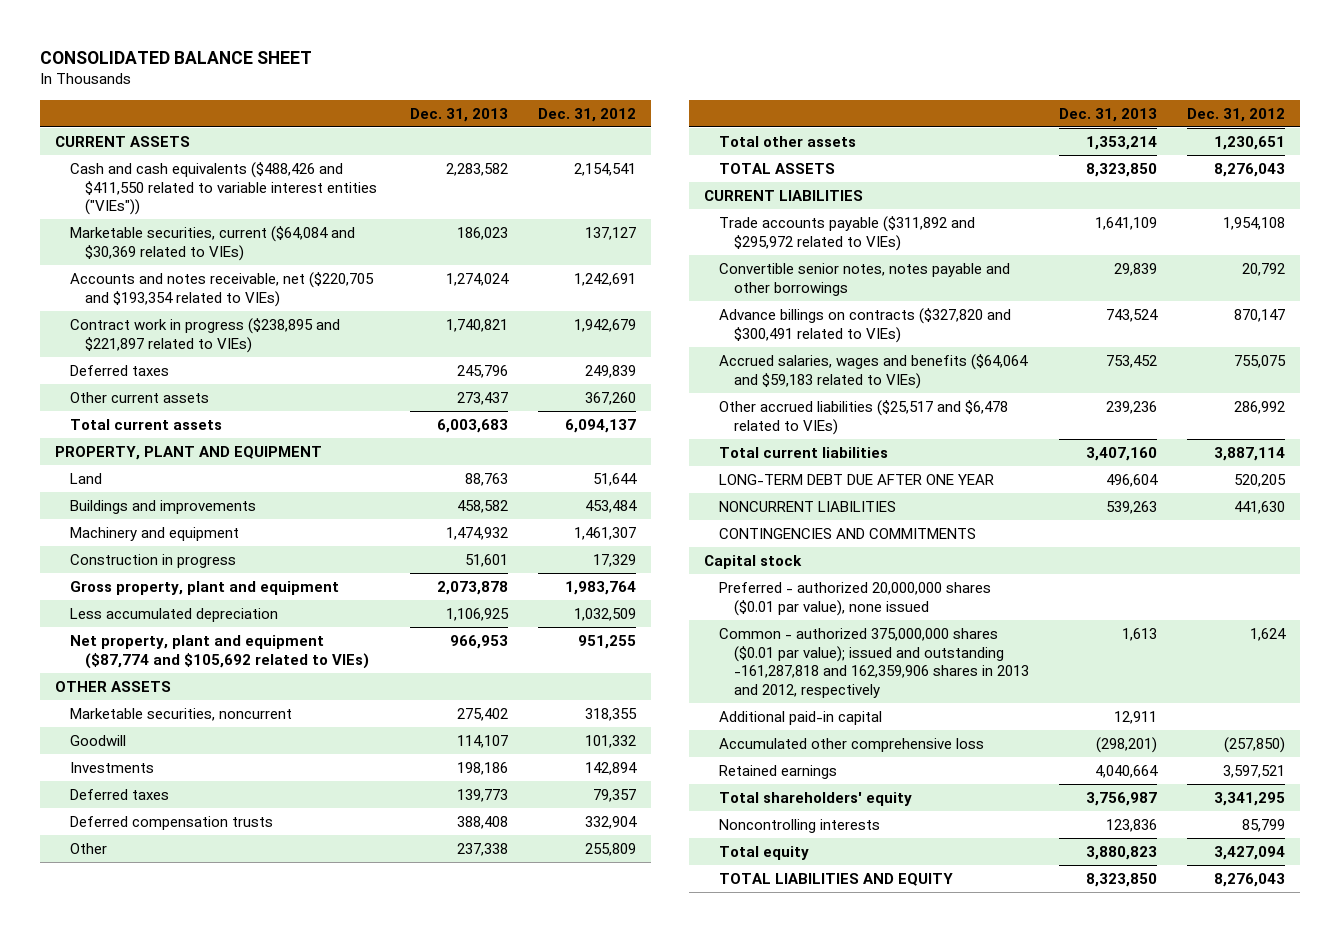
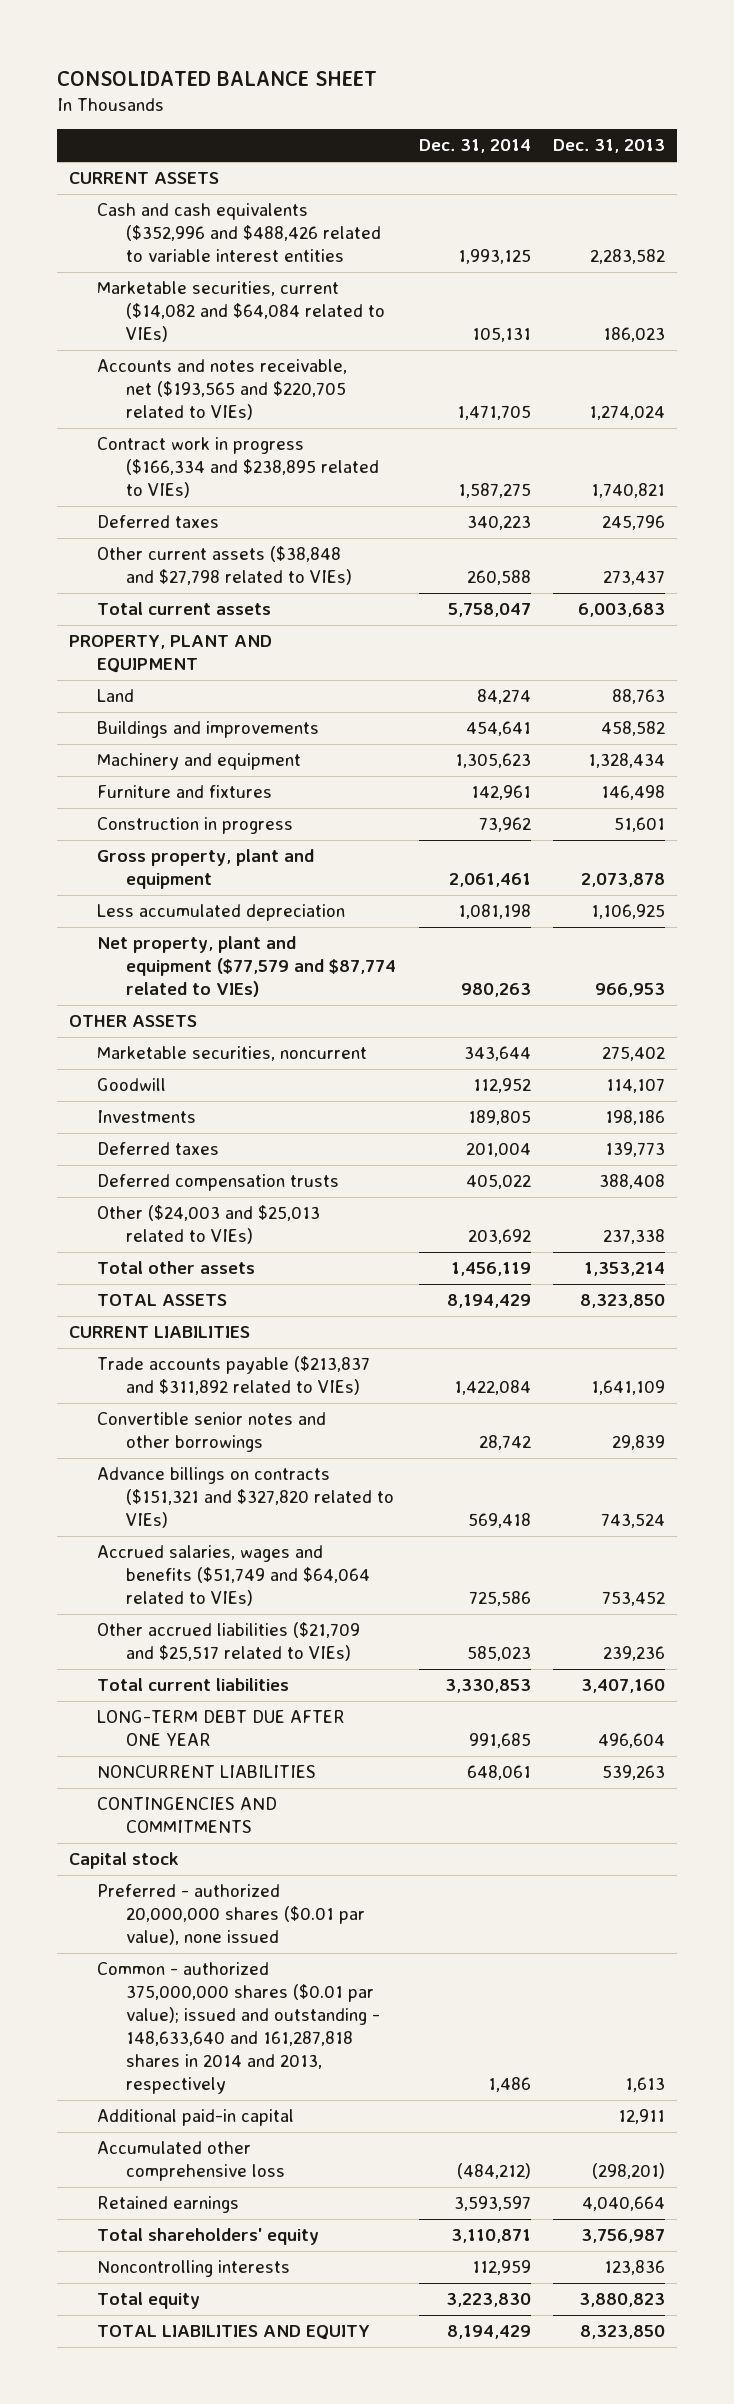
[538,107,637,122] Dec. 31, 2012 -> none
none -> [418,139,531,154] Dec. 31, 2014
[70,161,378,216] Cash and cash equivalents ($488,426 and $411,550 related to variable interest entities ("VIEs")) -> [97,203,381,263] Cash and cash equivalents ($352,996 and $488,426 related to variable interest entities
[70,225,356,261] Marketable securities, current ($64,084 and $30,369 related to VIEs) -> [97,281,385,343] Marketable securities, current ($14,082 and $64,084 related to VIEs)
[70,271,375,307] Accounts and notes receivable, net ($220,705 and $193,354 related to VIEs) -> [97,359,348,421] Accounts and notes receivable, net ($193,565 and $220,705 related to VIEs)
[70,317,341,353] Contract work in progress ($238,895 and $221,897 related to VIEs) -> [97,437,379,499] Contract work in progress ($166,334 and $238,895 related to VIEs)
[70,391,210,403] Other current assets -> [97,546,352,586] Other current assets ($38,848 and $27,798 related to VIEs)
[446,526,509,540] 1,474,932 -> [588,753,666,769] 1,328,434
none -> [97,785,273,799] Furniture and fixtures
[70,634,370,669] Net property, plant and equipment ($87,774 and $105,692 related to VIEs) -> [97,936,396,998] Net property, plant and equipment ($77,579 and $87,774 related to VIEs)
[70,842,108,854] Other -> [97,1205,321,1245] Other ($24,003 and $25,013 related to VIEs)
[718,215,975,251] Trade accounts payable ($311,892 and $295,972 related to VIEs) -> [97,1356,371,1396] Trade accounts payable ($213,837 and $311,892 related to VIEs)
[718,262,1010,296] Convertible senior notes, notes payable and other borrowings -> [97,1412,327,1453] Convertible senior notes and other borrowings
[718,307,1011,343] Advance billings on contracts ($327,820 and $300,491 related to VIEs) -> [97,1467,394,1529] Advance billings on contracts ($151,321 and $327,820 related to VIEs)
[718,353,1028,389] Accrued salaries, wages and benefits ($64,064 and $59,183 related to VIEs) -> [97,1545,370,1607] Accrued salaries, wages and benefits ($51,749 and $64,064 related to VIEs)
[718,399,1008,435] Other accrued liabilities ($25,517 and $6,478 related to VIEs) -> [97,1622,361,1662] Other accrued liabilities ($21,709 and $25,517 related to VIEs)
[718,627,1029,698] Common - authorized 375,000,000 shares ($0.01 par value); issued and outstanding -161,287,818 and 162,359,906 shares in 2013 and 2012, respectively -> [97,1962,380,2095] Common - authorized 375,000,000 shares ($0.01 par value); issued and outstanding - 148,633,640 and 161,287,818 shares in 2014 and 2013, respectively

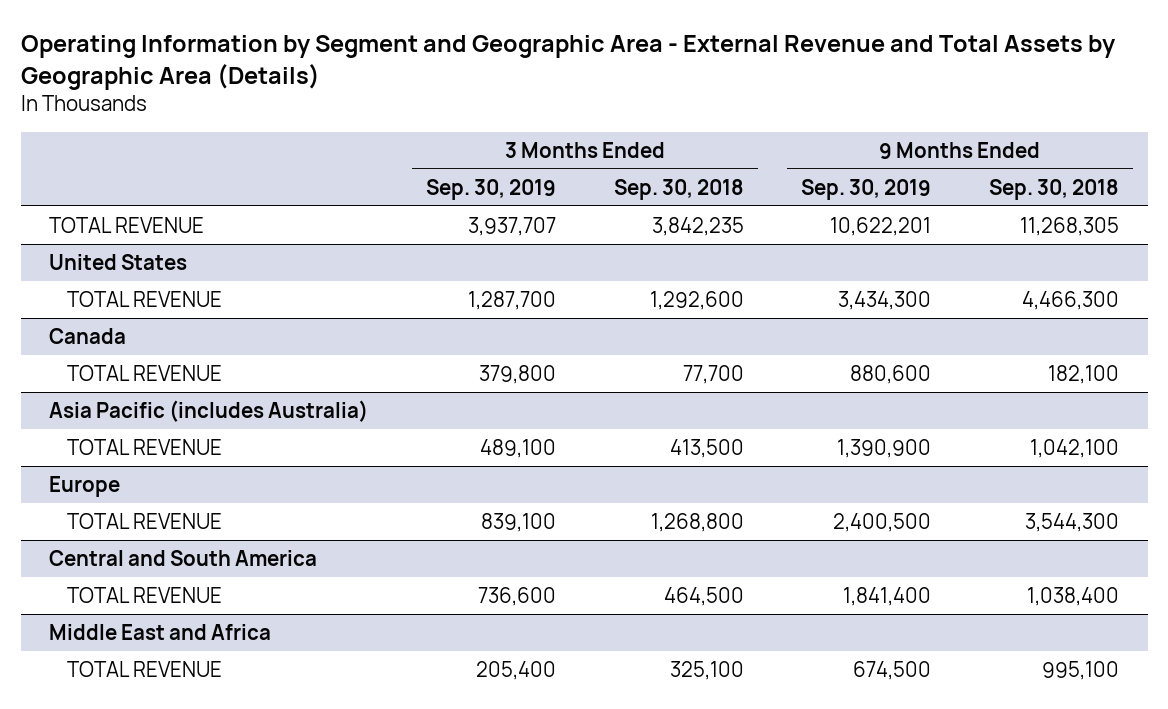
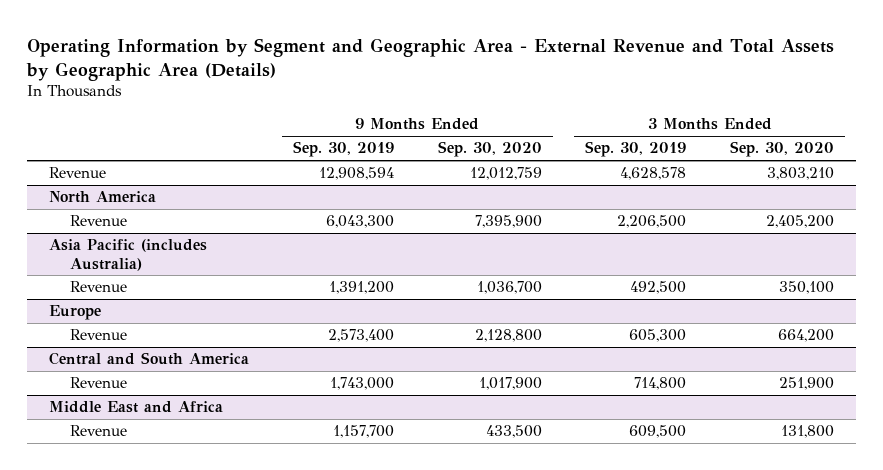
[613,178,744,200] Sep. 30, 2018 -> none
[988,178,1119,200] Sep. 30, 2018 -> none
none -> [437,141,542,158] Sep. 30, 2020
none -> [730,141,835,158] Sep. 30, 2020
[49,253,188,270] United States -> none
[49,327,127,344] Canada -> none
[67,364,223,381] TOTAL REVENUE -> none
[49,216,205,233] TOTAL REVENUE -> [49,167,107,179] Revenue
[468,216,557,236] 3,937,707 -> [620,167,687,181] 4,628,578
[830,216,932,236] 10,622,201 -> [319,167,395,181] 12,908,594
none -> [49,191,157,204] North America
[67,290,223,307] TOTAL REVENUE -> [69,215,127,227] Revenue
[468,290,557,310] 1,287,700 -> [617,215,687,229] 2,206,500
[838,290,932,310] 3,434,300 -> [326,215,395,229] 6,043,300
[67,438,223,455] TOTAL REVENUE -> [69,281,127,293] Revenue
[480,438,557,458] 489,100 -> [630,281,687,295] 492,500
[837,438,932,458] 1,390,900 -> [329,281,395,295] 1,391,200
[67,512,223,529] TOTAL REVENUE -> [69,329,127,341] Revenue
[481,512,557,532] 839,100 -> [629,329,687,343] 605,300
[833,512,932,532] 2,400,500 -> [328,329,395,343] 2,573,400
[67,586,223,603] TOTAL REVENUE -> [69,377,127,389] Revenue
[478,586,557,606] 736,600 -> [634,377,687,391] 714,800
[843,586,932,606] 1,841,400 -> [330,377,395,391] 1,743,000
[67,660,223,677] TOTAL REVENUE -> [69,425,127,437] Revenue
[476,660,557,680] 205,400 -> [629,425,687,439] 609,500
[853,660,932,680] 674,500 -> [333,425,395,439] 1,157,700

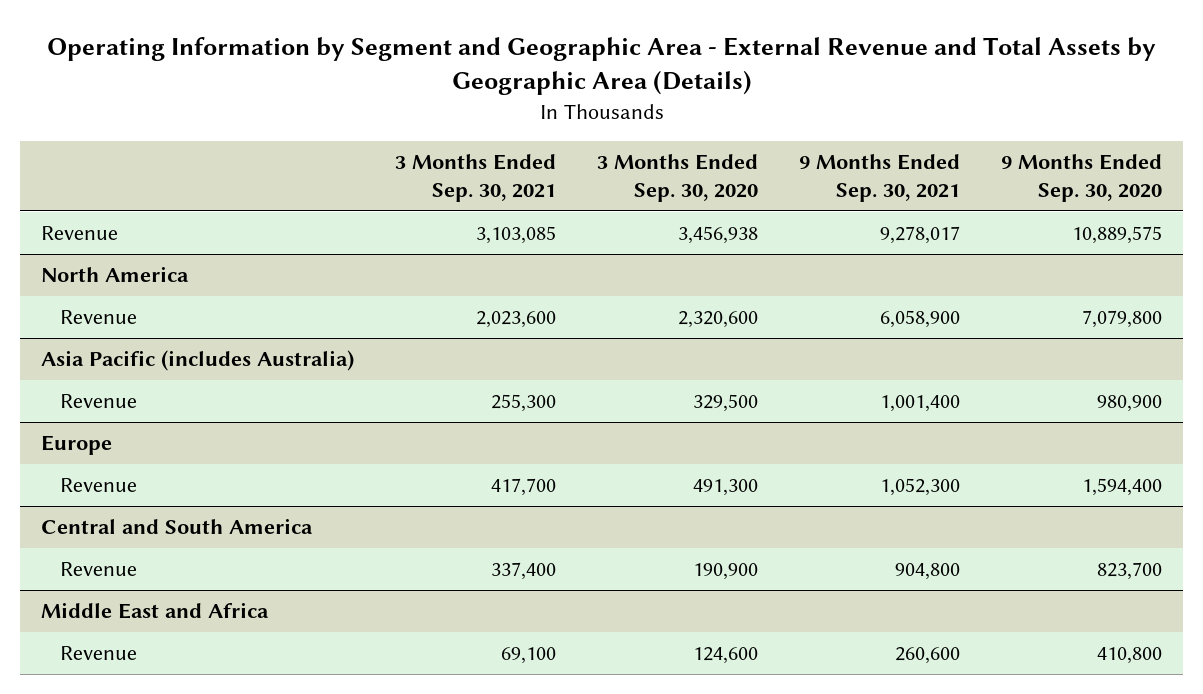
[293,141,395,158] Sep. 30, 2019 -> none
[585,141,687,158] Sep. 30, 2019 -> none
none -> [395,154,557,203] 3 Months Ended Sep. 30, 2021
none -> [799,154,961,203] 9 Months Ended Sep. 30, 2021
[469,167,542,181] 12,012,759 -> [1072,226,1163,245] 10,889,575
[767,167,835,181] 3,803,210 -> [678,226,759,245] 3,456,938
[474,215,542,229] 7,395,900 -> [1082,310,1163,329] 7,079,800
[766,215,835,229] 2,405,200 -> [678,311,759,329] 2,320,600
[476,281,542,295] 1,036,700 -> [1097,395,1163,413] 980,900
[779,281,835,295] 350,100 -> [693,394,759,413] 329,500
[474,329,542,343] 2,128,800 -> [1082,478,1163,497] 1,594,400
[778,329,835,343] 664,200 -> [693,479,759,497] 491,300
[478,377,542,391] 1,017,900 -> [1097,562,1163,581] 823,700
[779,377,835,391] 251,900 -> [693,563,759,581] 190,900
[485,425,542,439] 433,500 -> [1097,647,1163,665] 410,800
[781,425,835,439] 131,800 -> [693,647,759,665] 124,600

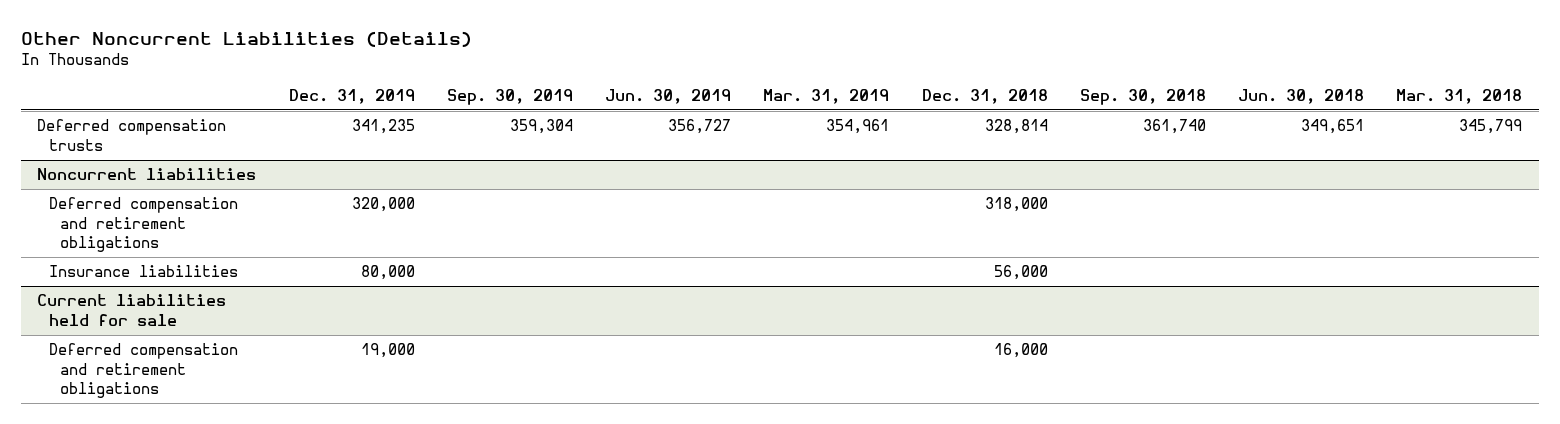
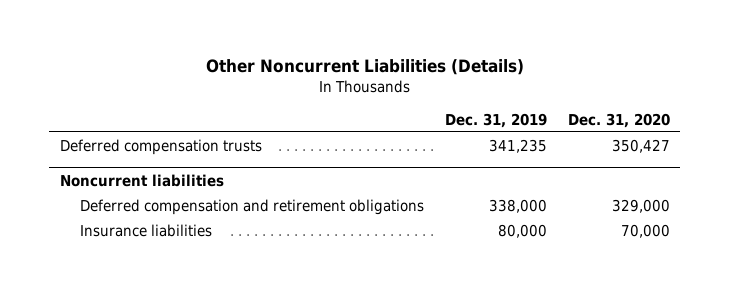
[446,89,573,106] Sep. 30, 2019 -> none
[605,89,732,105] Jun. 30, 2019 -> none
[763,89,890,105] Mar. 31, 2019 -> none
[921,89,1048,105] Dec. 31, 2018 -> none
[1079,89,1206,106] Sep. 30, 2018 -> none
[1238,89,1365,105] Jun. 30, 2018 -> none
[1396,89,1523,105] Mar. 31, 2018 -> none
none -> [567,112,670,128] Dec. 31, 2020
[351,197,415,213] 320,000 -> [488,199,547,214] 338,000
[37,294,227,326] Current liabilities held for sale -> none
[48,343,238,399] Deferred compensation and retirement obligations -> none

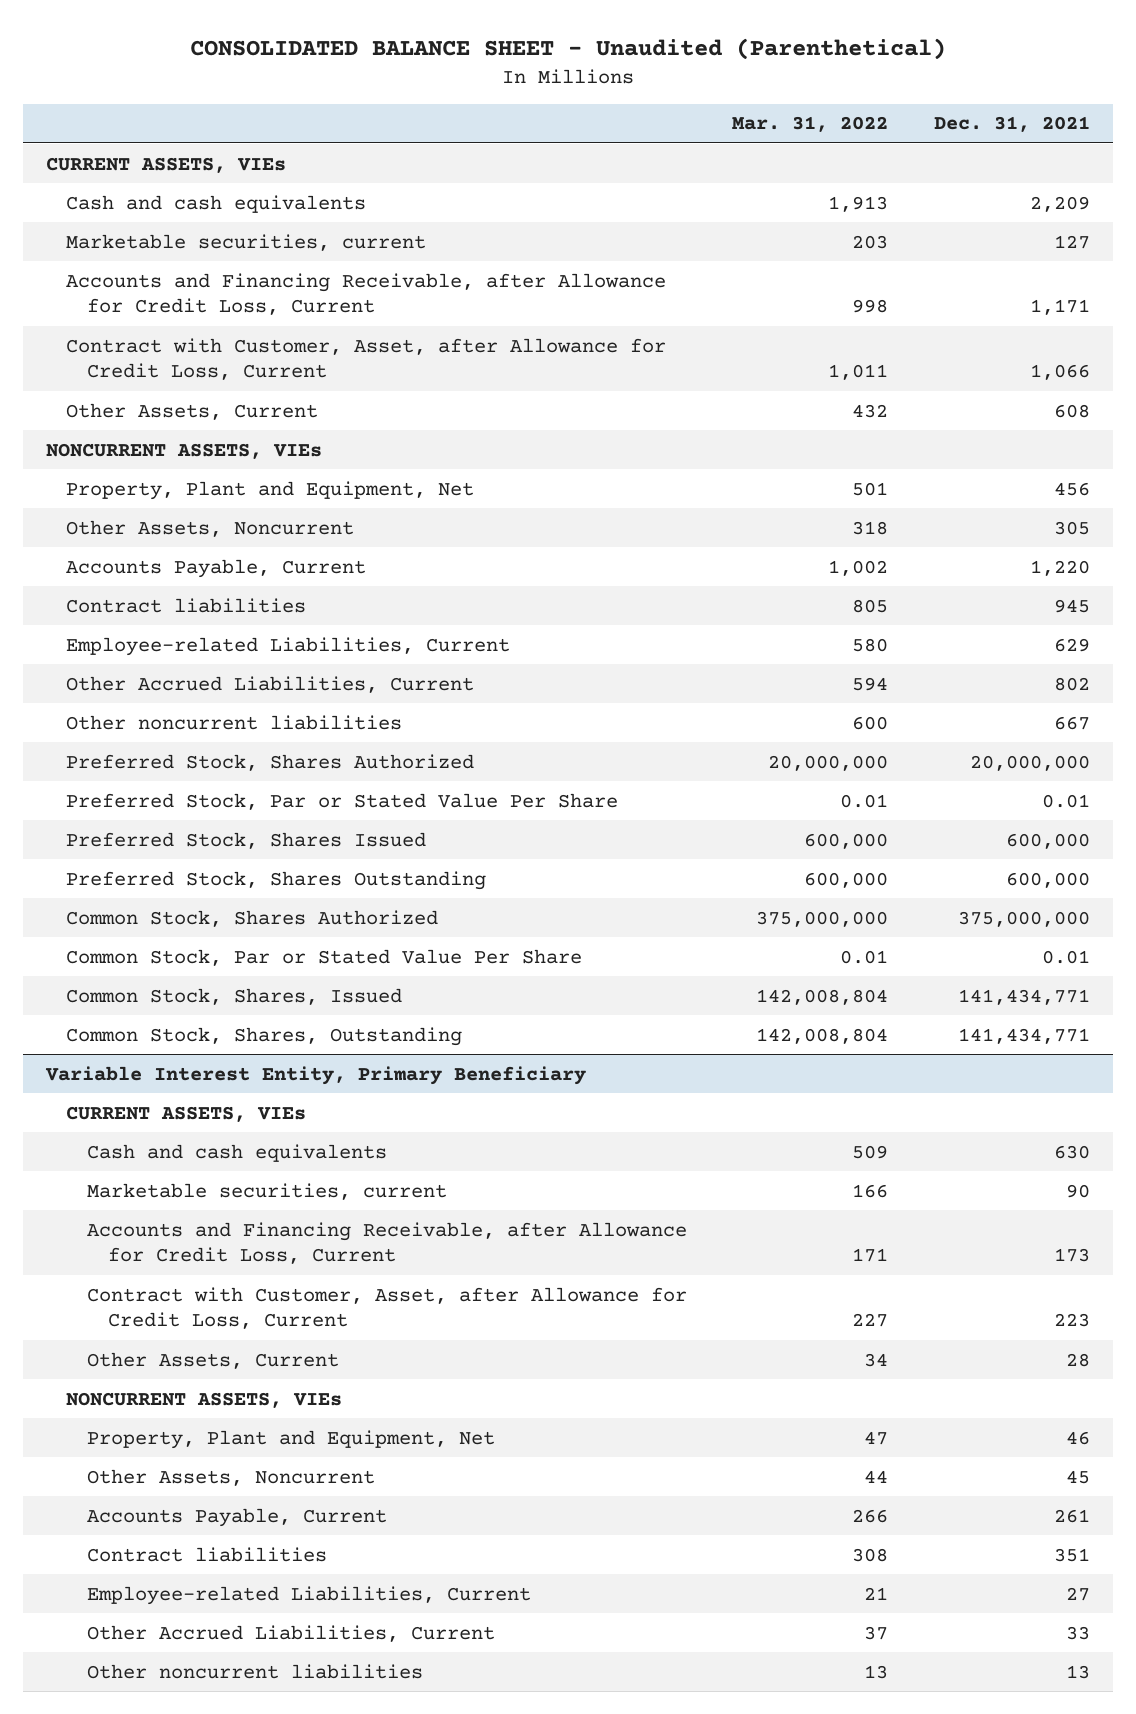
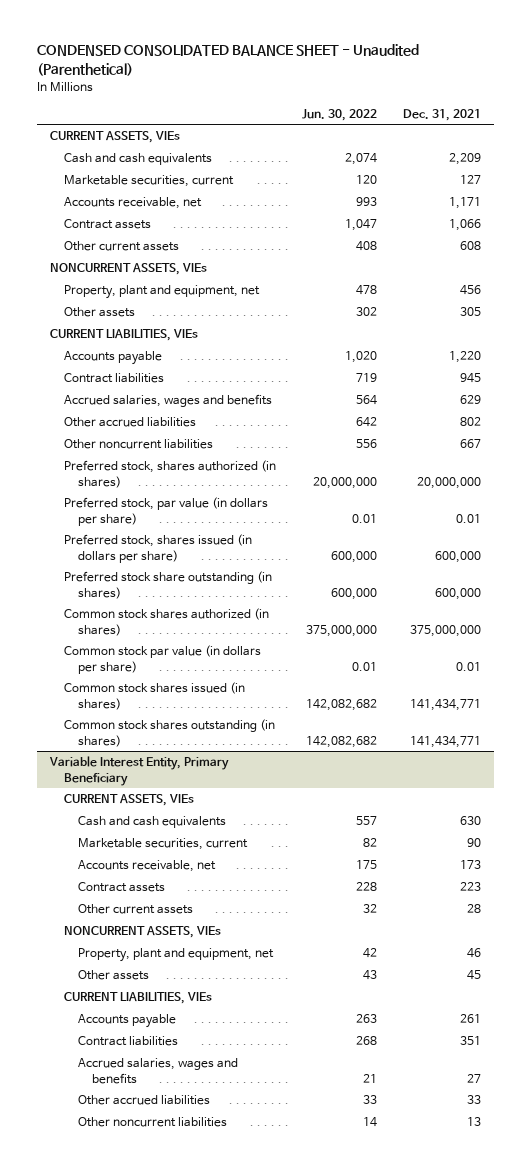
[189,38,946,61] CONSOLIDATED BALANCE SHEET - Unaudited (Parenthetical) -> [36,44,419,77] CONDENSED CONSOLIDATED BALANCE SHEET - Unaudited (Parenthetical)
[732,116,889,133] Mar. 31, 2022 -> none
none -> [301,108,377,121] Jun. 30, 2022
[66,272,667,316] Accounts and Financing Receivable, after Allowance for Credit Loss, Current -> [63,197,202,210] Accounts receivable, net
[66,337,667,381] Contract with Customer, Asset, after Allowance for Credit Loss, Current -> [63,219,151,230] Contract assets
[66,402,319,420] Other Assets, Current -> [63,241,179,252] Other current assets
[66,480,475,500] Property, Plant and Equipment, Net -> [63,285,260,300] Property, plant and equipment, net
[66,519,355,537] Other Assets, Noncurrent -> [63,307,135,318] Other assets
none -> [49,329,198,342] CURRENT LIABILITIES, VIEs
[66,558,367,578] Accounts Payable, Current -> [63,351,162,366] Accounts payable
[66,636,511,656] Employee-related Liabilities, Current -> [63,394,272,408] Accrued salaries, wages and benefits
[66,675,475,693] Other Accrued Liabilities, Current -> [63,417,196,428] Other accrued liabilities
[66,753,475,771] Preferred Stock, Shares Authorized -> [63,460,276,488] Preferred stock, shares authorized (in shares)
[66,792,619,810] Preferred Stock, Par or Stated Value Per Share -> [63,497,268,526] Preferred stock, par value (in dollars per share)
[66,831,427,849] Preferred Stock, Shares Issued -> [63,534,252,563] Preferred stock, shares issued (in dollars per share)
[66,870,487,890] Preferred Stock, Shares Outstanding -> [63,571,272,599] Preferred stock share outstanding (in shares)
[66,909,439,927] Common Stock, Shares Authorized -> [63,608,269,636] Common stock shares authorized (in shares)
[66,948,583,966] Common Stock, Par or Stated Value Per Share -> [63,645,261,674] Common stock par value (in dollars per share)
[66,987,403,1005] Common Stock, Shares, Issued -> [63,682,245,710] Common stock shares issued (in shares)
[66,1026,463,1046] Common Stock, Shares, Outstanding -> [63,719,275,747] Common stock shares outstanding (in shares)
[87,1221,688,1265] Accounts and Financing Receivable, after Allowance for Credit Loss, Current -> [77,860,216,873] Accounts receivable, net
[87,1286,688,1330] Contract with Customer, Asset, after Allowance for Credit Loss, Current -> [77,882,165,893] Contract assets
[87,1351,340,1369] Other Assets, Current -> [77,904,193,915] Other current assets
[87,1429,496,1449] Property, Plant and Equipment, Net -> [77,948,274,963] Property, plant and equipment, net
[87,1468,376,1486] Other Assets, Noncurrent -> [77,970,149,981] Other assets
none -> [63,992,212,1005] CURRENT LIABILITIES, VIEs
[87,1507,388,1527] Accounts Payable, Current -> [77,1014,176,1029] Accounts payable
[87,1585,532,1605] Employee-related Liabilities, Current -> [77,1058,238,1084] Accrued salaries, wages and benefits
[87,1624,496,1642] Other Accrued Liabilities, Current -> [77,1095,210,1106] Other accrued liabilities

